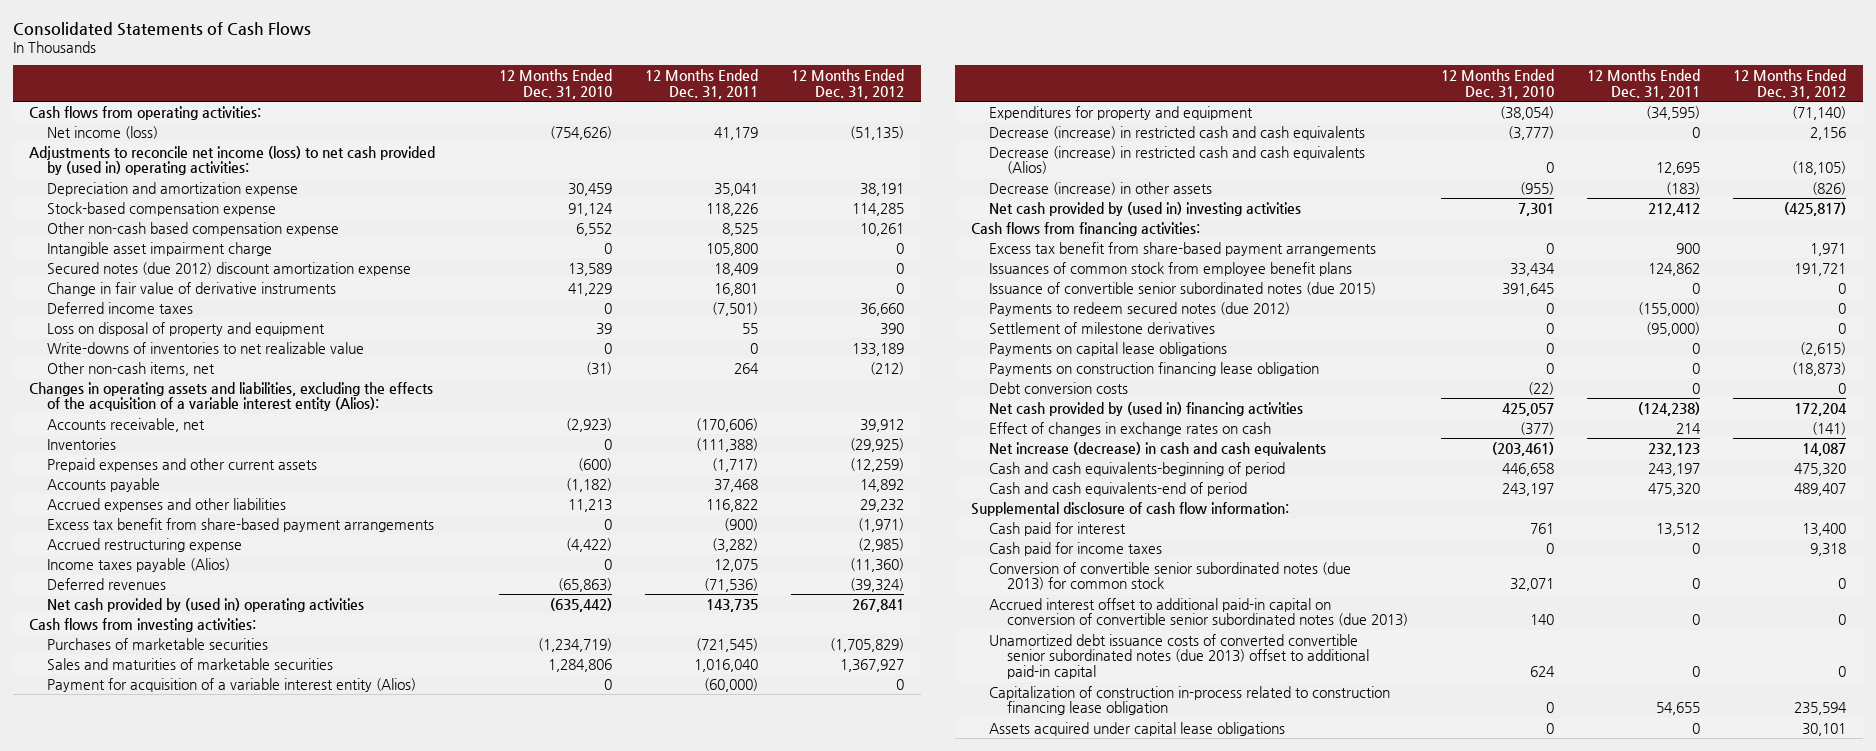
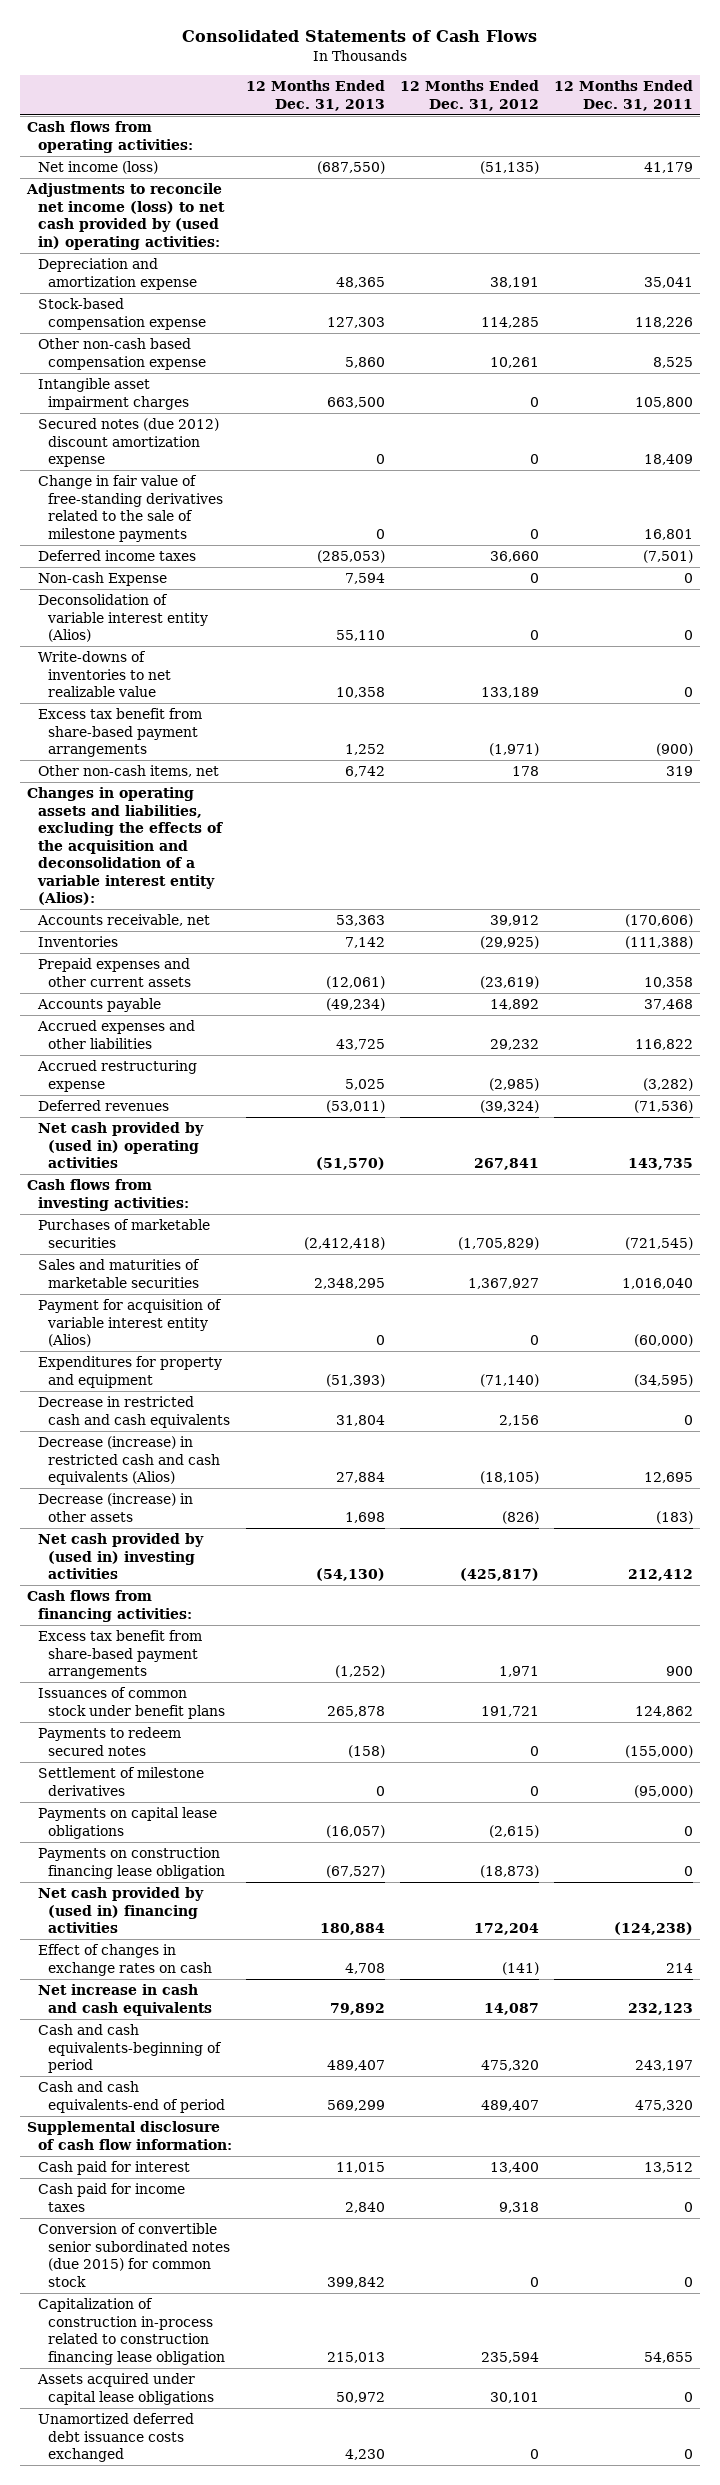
[499,69,613,99] 12 Months Ended Dec. 31, 2010 -> none
none -> [246,80,386,111] 12 Months Ended Dec. 31, 2013
[47,241,273,256] Intangible asset impairment charge -> [37,378,189,410] Intangible asset impairment charges
[47,281,337,296] Change in fair value of derivative instruments -> [37,475,223,542] Change in fair value of free-standing derivatives related to the sale of milestone payments
[47,321,326,336] Loss on disposal of property and equipment -> none
none -> [37,572,167,587] Non-cash Expense
none -> [37,594,208,643] Deconsolidation of variable interest entity (Alios)
[47,517,435,532] Excess tax benefit from share-based payment arrangements -> [37,708,202,758] Excess tax benefit from share-based payment arrangements
[734,362,760,374] 264 -> [665,766,693,777] 319
[870,361,905,375] (212) -> [511,766,539,777] 178
[29,381,434,412] Changes in operating assets and liabilities, excluding the effects of the acquisition of a variable interest entity (Alios): -> [27,787,223,906] Changes in operating assets and liabilities, excluding the effects of the acquisition and deconsolidation of a variable interest entity (Alios):
[712,457,759,472] (1,717) -> [643,976,693,988] 10,358
[850,457,905,472] (12,259) -> [479,975,539,989] (23,619)
[47,557,231,572] Income taxes payable (Alios) -> none
[47,677,417,692] Payment for acquisition of a variable interest entity (Alios) -> [37,1299,222,1348] Payment for acquisition of variable interest entity (Alios)
[989,125,1366,140] Decrease (increase) in restricted cash and cash equivalents -> [37,1396,230,1428] Decrease in restricted cash and cash equivalents
[989,281,1377,295] Issuance of convertible senior subordinated notes (due 2015) -> none
[989,261,1353,276] Issuances of common stock from employee benefit plans -> [37,1687,225,1719] Issuances of common stock under benefit plans
[989,301,1291,316] Payments to redeem secured notes (due 2012) -> [37,1727,181,1756] Payments to redeem secured notes
[989,381,1129,394] Debt conversion costs -> none
[989,441,1327,456] Net increase (decrease) in cash and cash equivalents -> [37,1984,212,2016] Net increase in cash and cash equivalents
[989,597,1408,627] Accrued interest offset to additional paid-in capital on conversion of convertible senior subordinated notes (due 2013) -> none
[989,633,1369,680] Unamortized debt issuance costs of converted convertible senior subordinated notes (due 2013) offset to additional paid-in capital -> none
[989,561,1352,591] Conversion of convertible senior subordinated notes (due 2013) for common stock -> [37,2223,230,2287] Conversion of convertible senior subordinated notes (due 2015) for common stock
none -> [37,2413,194,2463] Unamortized deferred debt issuance costs exchanged

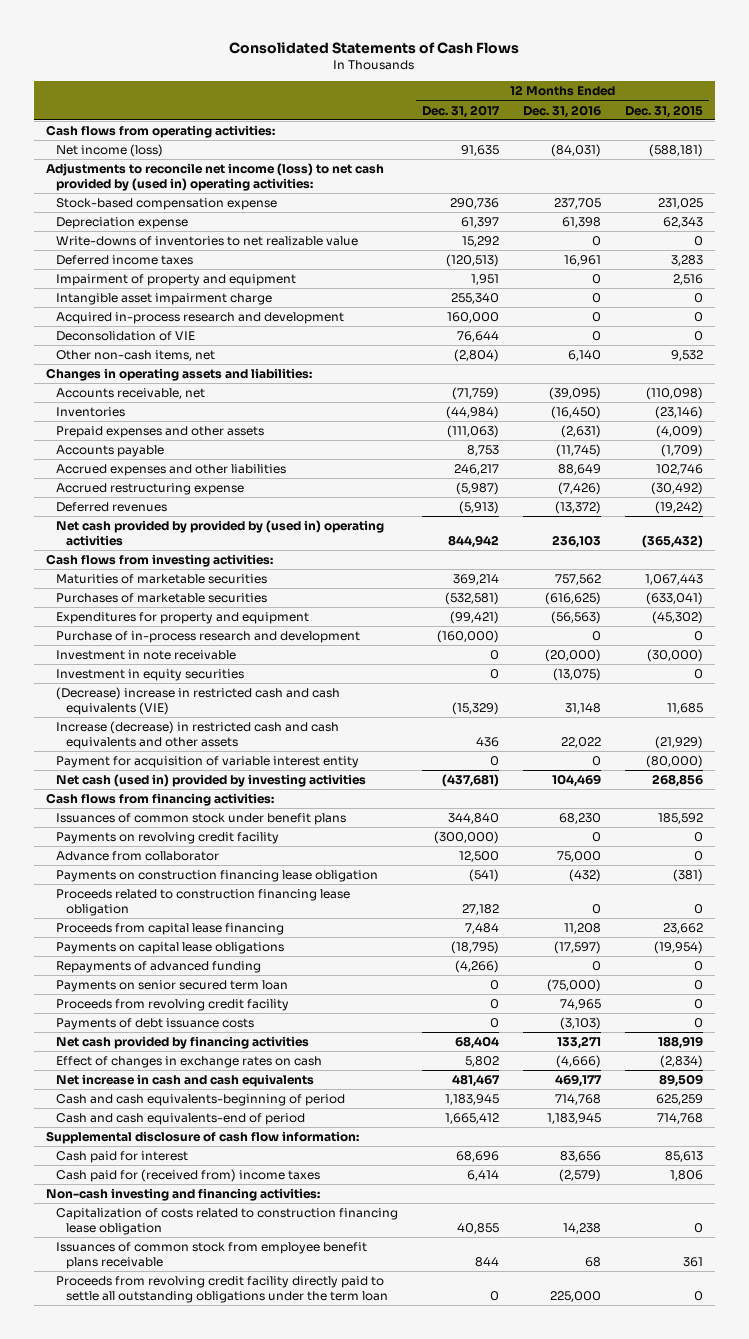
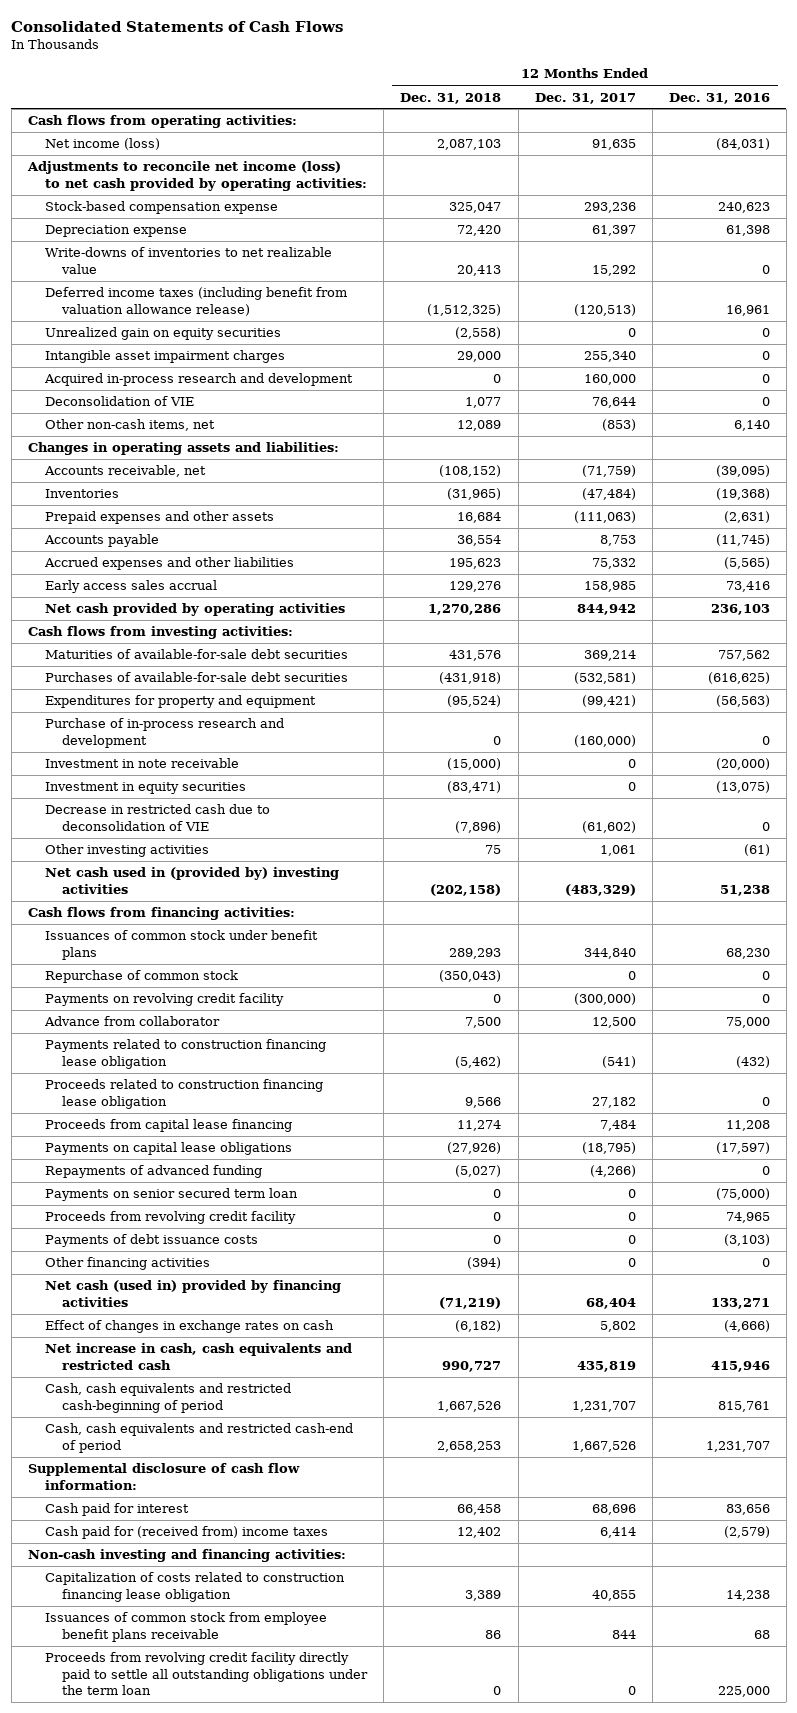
[625,104,704,118] Dec. 31, 2015 -> none
none -> [400,92,502,104] Dec. 31, 2018
[45,163,384,191] Adjustments to reconcile net income (loss) to net cash provided by (used in) operating activities: -> [26,161,368,191] Adjustments to reconcile net income (loss) to net cash provided by operating activities:
[450,198,500,210] 290,736 -> [583,202,636,214] 293,236
[554,198,602,210] 237,705 -> [717,202,770,214] 240,623
[55,274,296,287] Impairment of property and equipment -> none
[55,255,193,266] Deferred income taxes -> [45,287,348,316] Deferred income taxes (including benefit from valuation allowance release)
none -> [45,327,282,341] Unrealized gain on equity securities
[55,293,272,306] Intangible asset impairment charge -> [45,350,286,364] Intangible asset impairment charges
[454,349,500,363] (2,804) -> [601,419,636,432] (853)
[446,406,500,420] (44,984) -> [581,488,636,501] (47,484)
[551,406,602,420] (16,450) -> [715,488,770,501] (19,368)
[55,483,244,496] Accrued restructuring expense -> none
[55,502,167,513] Deferred revenues -> none
[454,464,500,476] 246,217 -> [591,558,636,570] 75,332
[558,464,602,476] 88,649 -> [723,557,770,570] (5,565)
none -> [45,580,218,594] Early access sales accrual
[55,520,384,546] Net cash provided by provided by (used in) operating activities -> [45,603,346,617] Net cash provided by operating activities
[55,574,267,585] Maturities of marketable securities -> [45,649,349,660] Maturities of available-for-sale debt securities
[55,593,267,604] Purchases of marketable securities -> [45,672,349,683] Purchases of available-for-sale debt securities
[55,721,339,749] Increase (decrease) in restricted cash and cash equivalents and other assets -> none
[55,756,359,769] Payment for acquisition of variable interest entity -> none
[55,687,340,715] (Decrease) increase in restricted cash and cash equivalents (VIE) -> [45,804,271,831] Decrease in restricted cash due to deconsolidation of VIE
[452,701,500,715] (15,329) -> [581,820,636,833] (61,602)
[565,702,602,714] 31,148 -> [761,821,770,831] 0
none -> [45,844,210,858] Other investing activities
[55,774,366,788] Net cash (used in) provided by investing activities -> [45,867,340,894] Net cash used in (provided by) investing activities
[442,774,500,788] (437,681) -> [564,883,636,896] (483,329)
[552,774,602,788] 104,469 -> [719,884,770,896] 51,238
none -> [45,970,239,984] Repurchase of common stock
[55,870,378,883] Payments on construction financing lease obligation -> [45,1039,327,1069] Payments related to construction financing lease obligation
none -> [45,1257,211,1271] Other financing activities
[55,1036,309,1050] Net cash provided by financing activities -> [45,1280,342,1307] Net cash (used in) provided by financing activities
[55,1074,314,1088] Net increase in cash and cash equivalents -> [45,1343,353,1370] Net increase in cash, cash equivalents and restricted cash
[452,1075,501,1088] 481,467 -> [576,1360,636,1372] 435,819
[555,1074,603,1088] 469,177 -> [710,1360,770,1372] 415,946
[55,1094,345,1107] Cash and cash equivalents-beginning of period -> [45,1383,292,1413] Cash, cash equivalents and restricted cash-beginning of period
[445,1094,500,1106] 1,183,945 -> [571,1400,636,1412] 1,231,707
[555,1094,602,1106] 714,768 -> [717,1400,770,1412] 815,761
[55,1113,305,1126] Cash and cash equivalents-end of period -> [45,1423,354,1453] Cash, cash equivalents and restricted cash-end of period
[445,1113,500,1125] 1,665,412 -> [571,1440,636,1452] 1,667,526
[547,1113,602,1125] 1,183,945 -> [705,1440,770,1452] 1,231,707

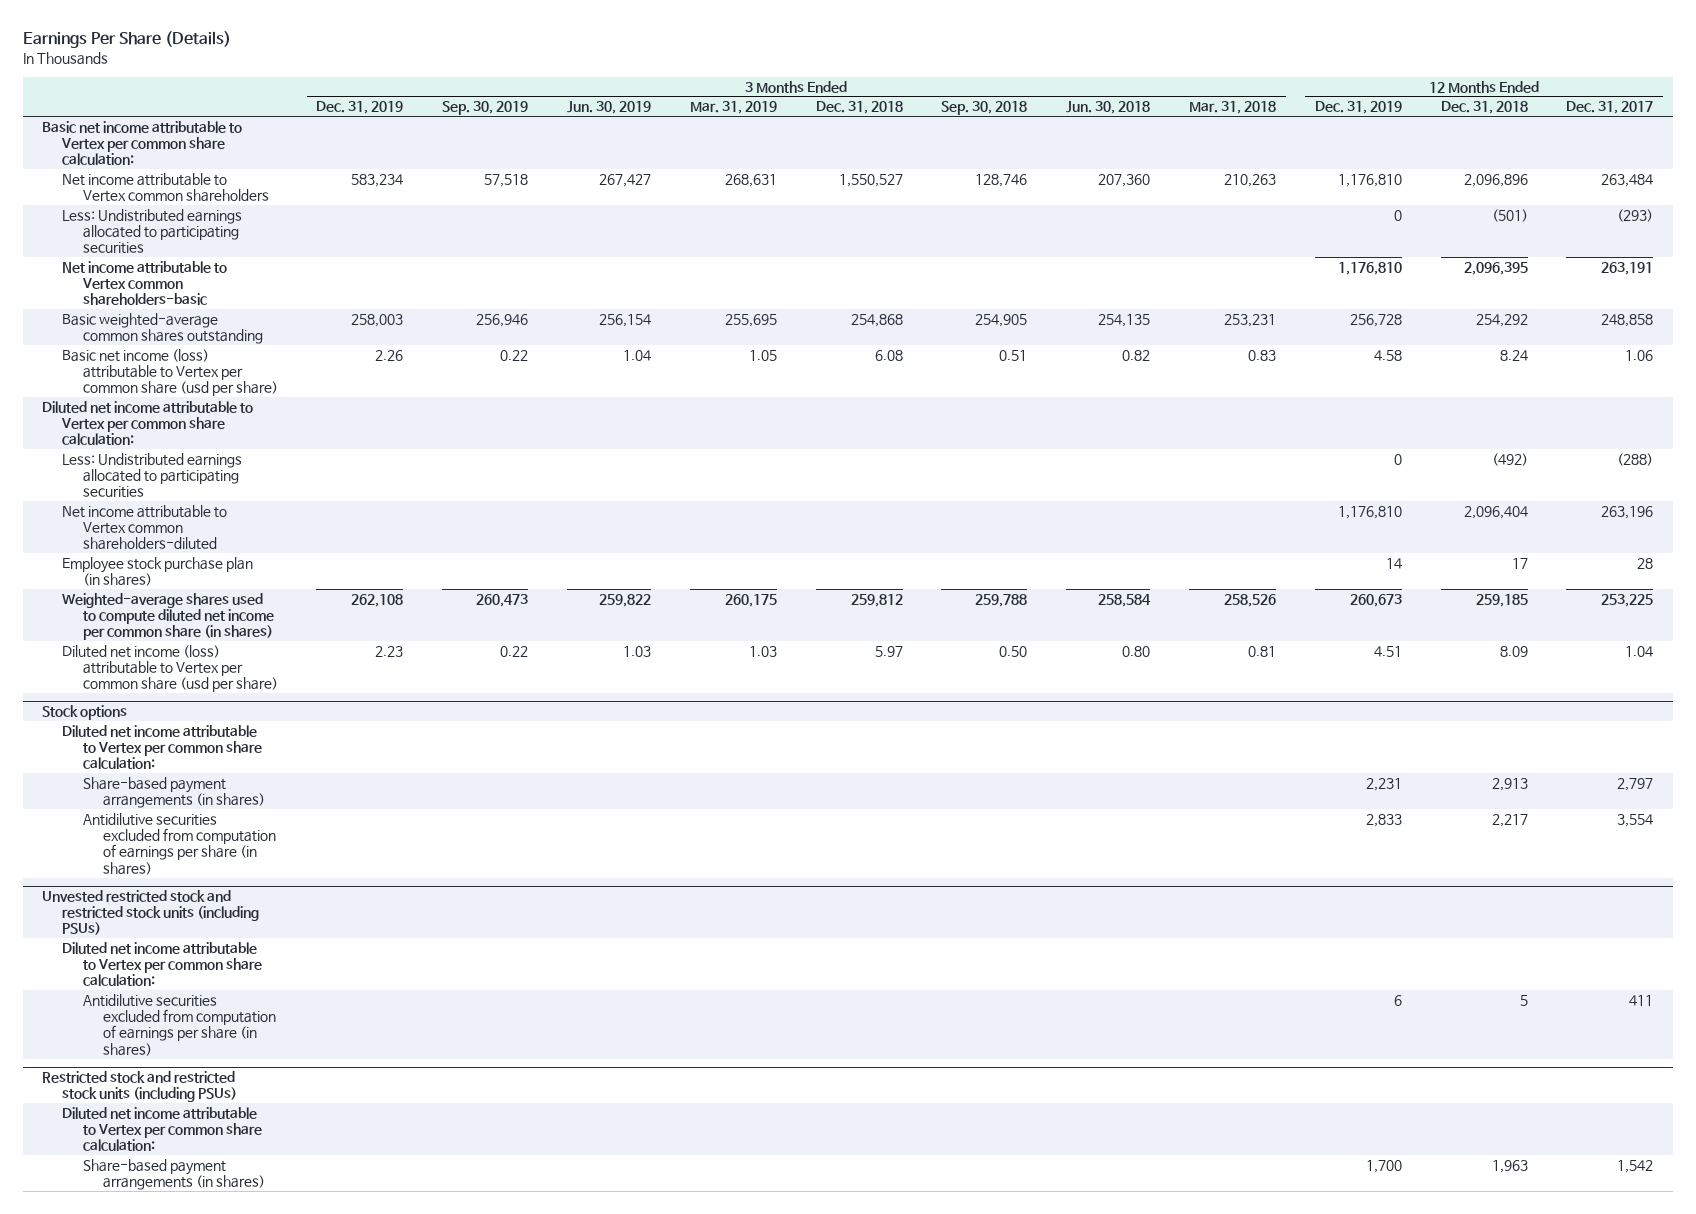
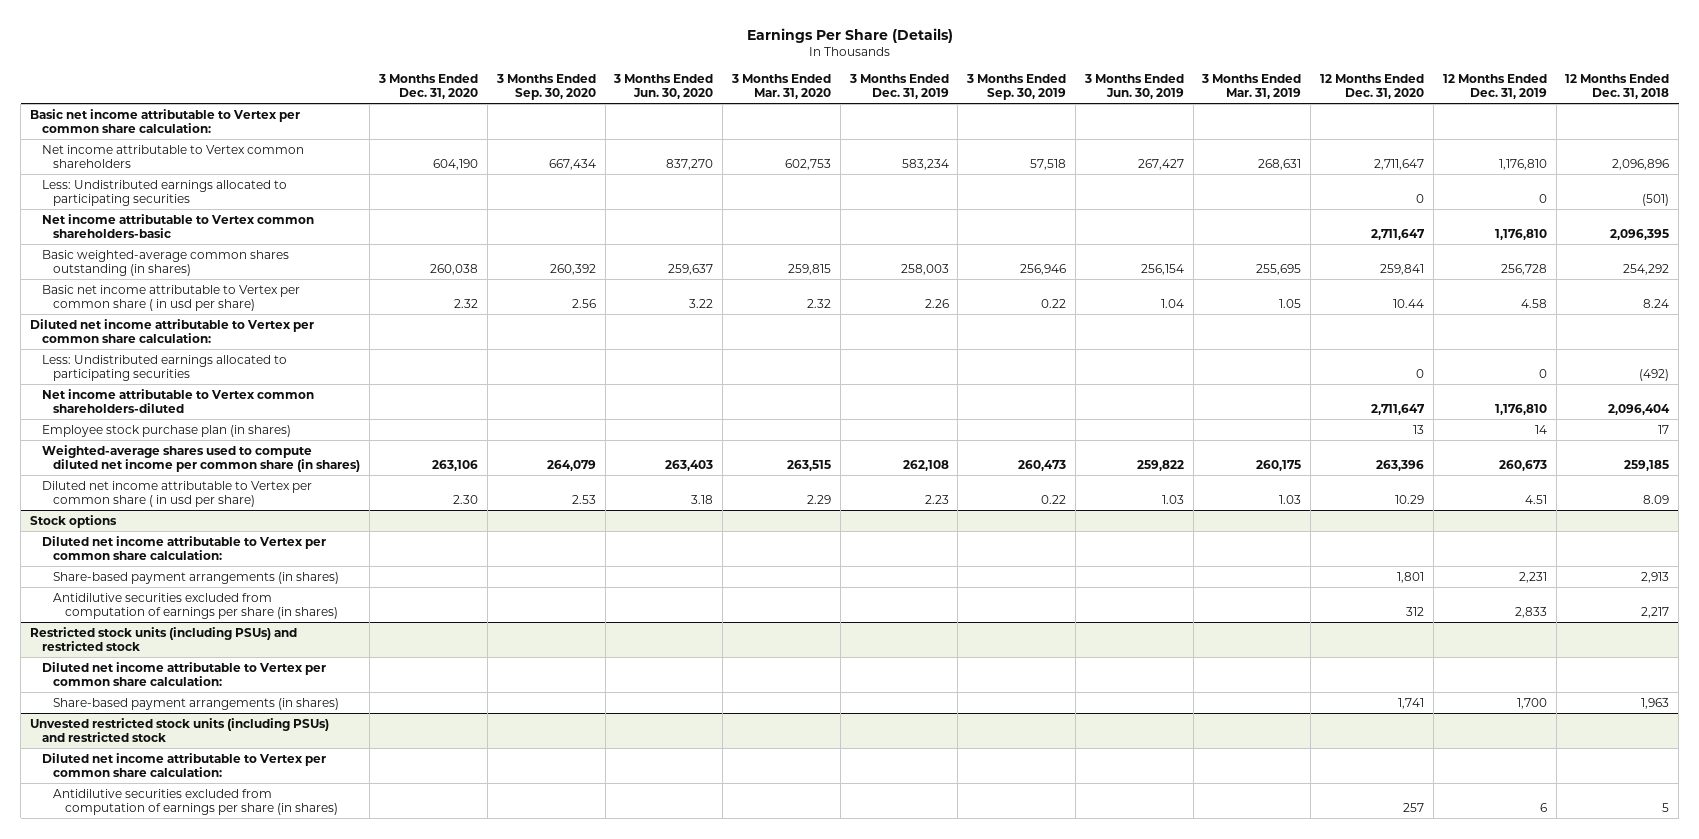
[815,101,903,115] Dec. 31, 2018 -> none
[941,101,1028,116] Sep. 30, 2018 -> none
[1066,101,1151,115] Jun. 30, 2018 -> none
[1189,101,1277,115] Mar. 31, 2018 -> none
[1566,101,1654,115] Dec. 31, 2017 -> none
none -> [378,73,479,100] 3 Months Ended Dec. 31, 2020
none -> [495,73,596,101] 3 Months Ended Sep. 30, 2020
none -> [613,73,714,100] 3 Months Ended Jun. 30, 2020
none -> [730,73,831,100] 3 Months Ended Mar. 31, 2020
none -> [1320,73,1425,100] 12 Months Ended Dec. 31, 2020
[62,312,263,345] Basic weighted-average common shares outstanding -> [41,249,289,277] Basic weighted-average common shares outstanding (in shares)
[62,348,278,397] Basic net income (loss) attributable to Vertex per common share (usd per share) -> [41,284,300,312] Basic net income attributable to Vertex per common share ( in usd per share)
[62,644,278,693] Diluted net income (loss) attributable to Vertex per common share (usd per share) -> [41,480,312,508] Diluted net income attributable to Vertex per common share ( in usd per share)
[42,890,260,936] Unvested restricted stock and restricted stock units (including PSUs) -> none
[62,941,262,987] Diluted net income attributable to Vertex per common share calculation: -> none
[82,993,276,1056] Antidilutive securities excluded from computation of earnings per share (in shares) -> none
[42,1071,238,1103] Restricted stock and restricted stock units (including PSUs) -> [30,626,298,652] Restricted stock units (including PSUs) and restricted stock
none -> [30,717,330,743] Unvested restricted stock units (including PSUs) and restricted stock
none -> [41,752,326,778] Diluted net income attributable to Vertex per common share calculation:
none -> [53,788,339,816] Antidilutive securities excluded from computation of earnings per share (in shares)

